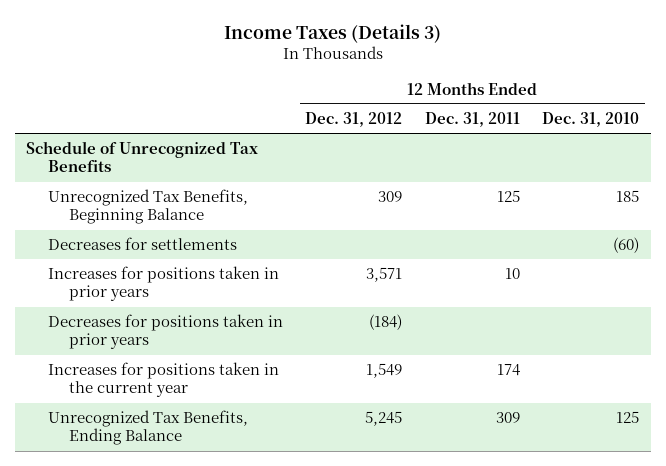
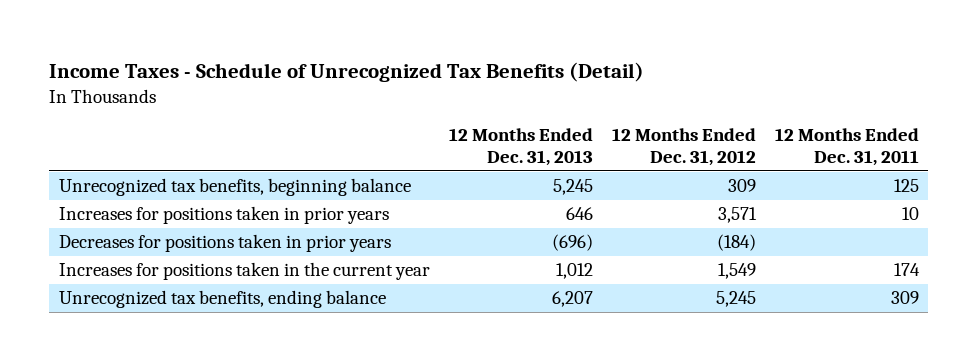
[223,23,441,43] Income Taxes (Details 3) -> [49,61,645,82] Income Taxes - Schedule of Unrecognized Tax Benefits (Detail)
[542,112,640,128] Dec. 31, 2010 -> none
none -> [448,128,593,166] 12 Months Ended Dec. 31, 2013
[26,141,259,173] Schedule of Unrecognized Tax Benefits -> none
[47,237,237,251] Decreases for settlements -> none
[47,189,248,225] Unrecognized Tax Benefits, Beginning Balance -> [58,178,411,197] Unrecognized tax benefits, beginning balance
[47,410,248,446] Unrecognized Tax Benefits, Ending Balance -> [58,290,386,309] Unrecognized tax benefits, ending balance

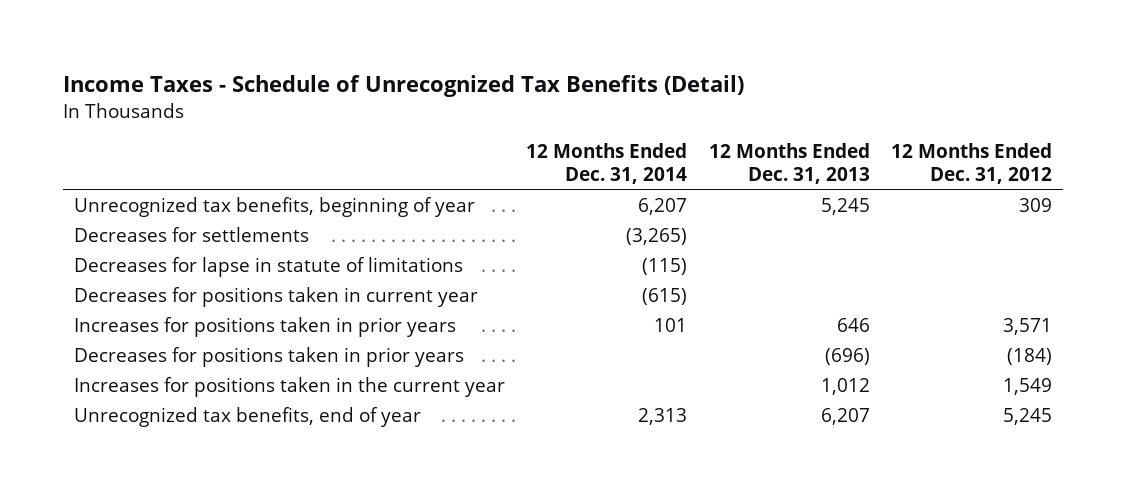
[774,128,919,166] 12 Months Ended Dec. 31, 2011 -> none
none -> [526,143,688,184] 12 Months Ended Dec. 31, 2014
[58,178,411,197] Unrecognized tax benefits, beginning balance -> [73,196,475,217] Unrecognized tax benefits, beginning of year
none -> [73,226,309,242] Decreases for settlements
none -> [73,256,463,277] Decreases for lapse in statute of limitations
none -> [73,286,478,307] Decreases for positions taken in current year
[58,290,386,309] Unrecognized tax benefits, ending balance -> [73,406,421,427] Unrecognized tax benefits, end of year

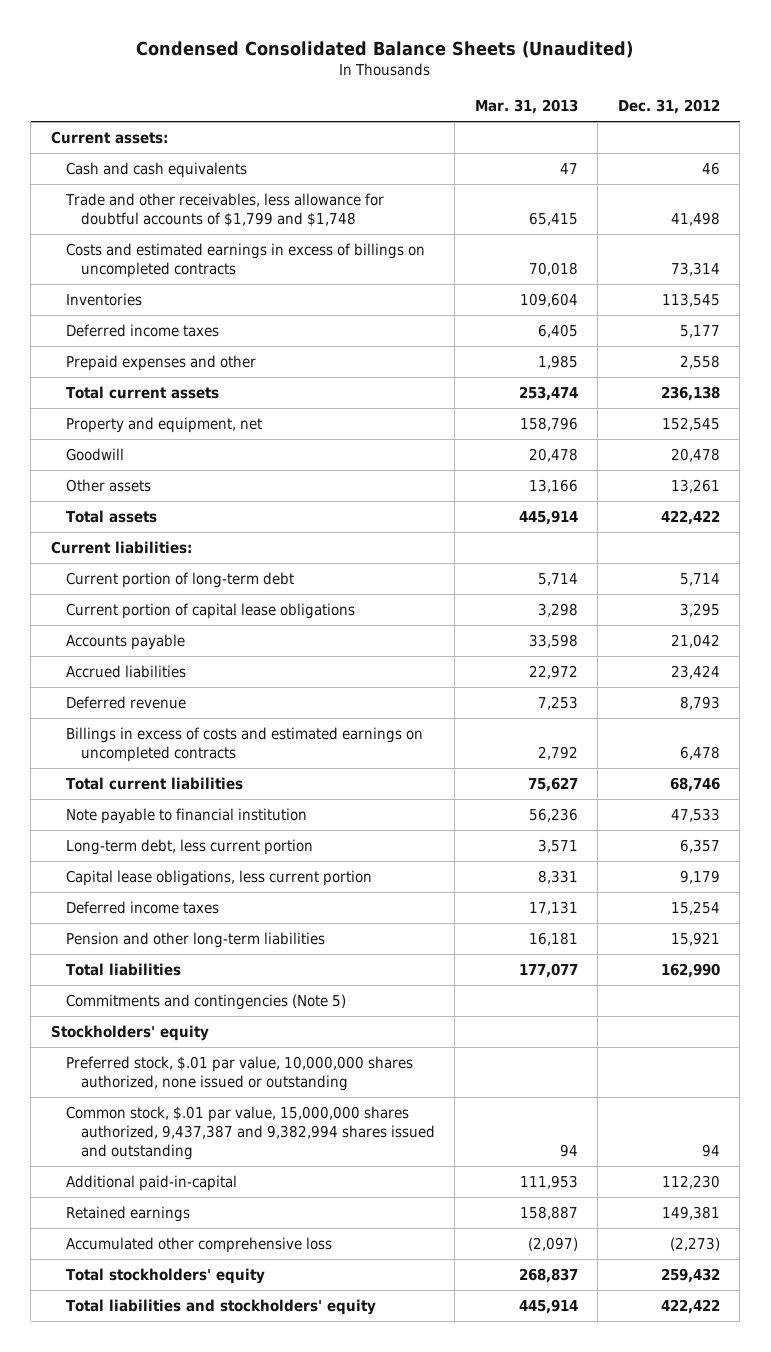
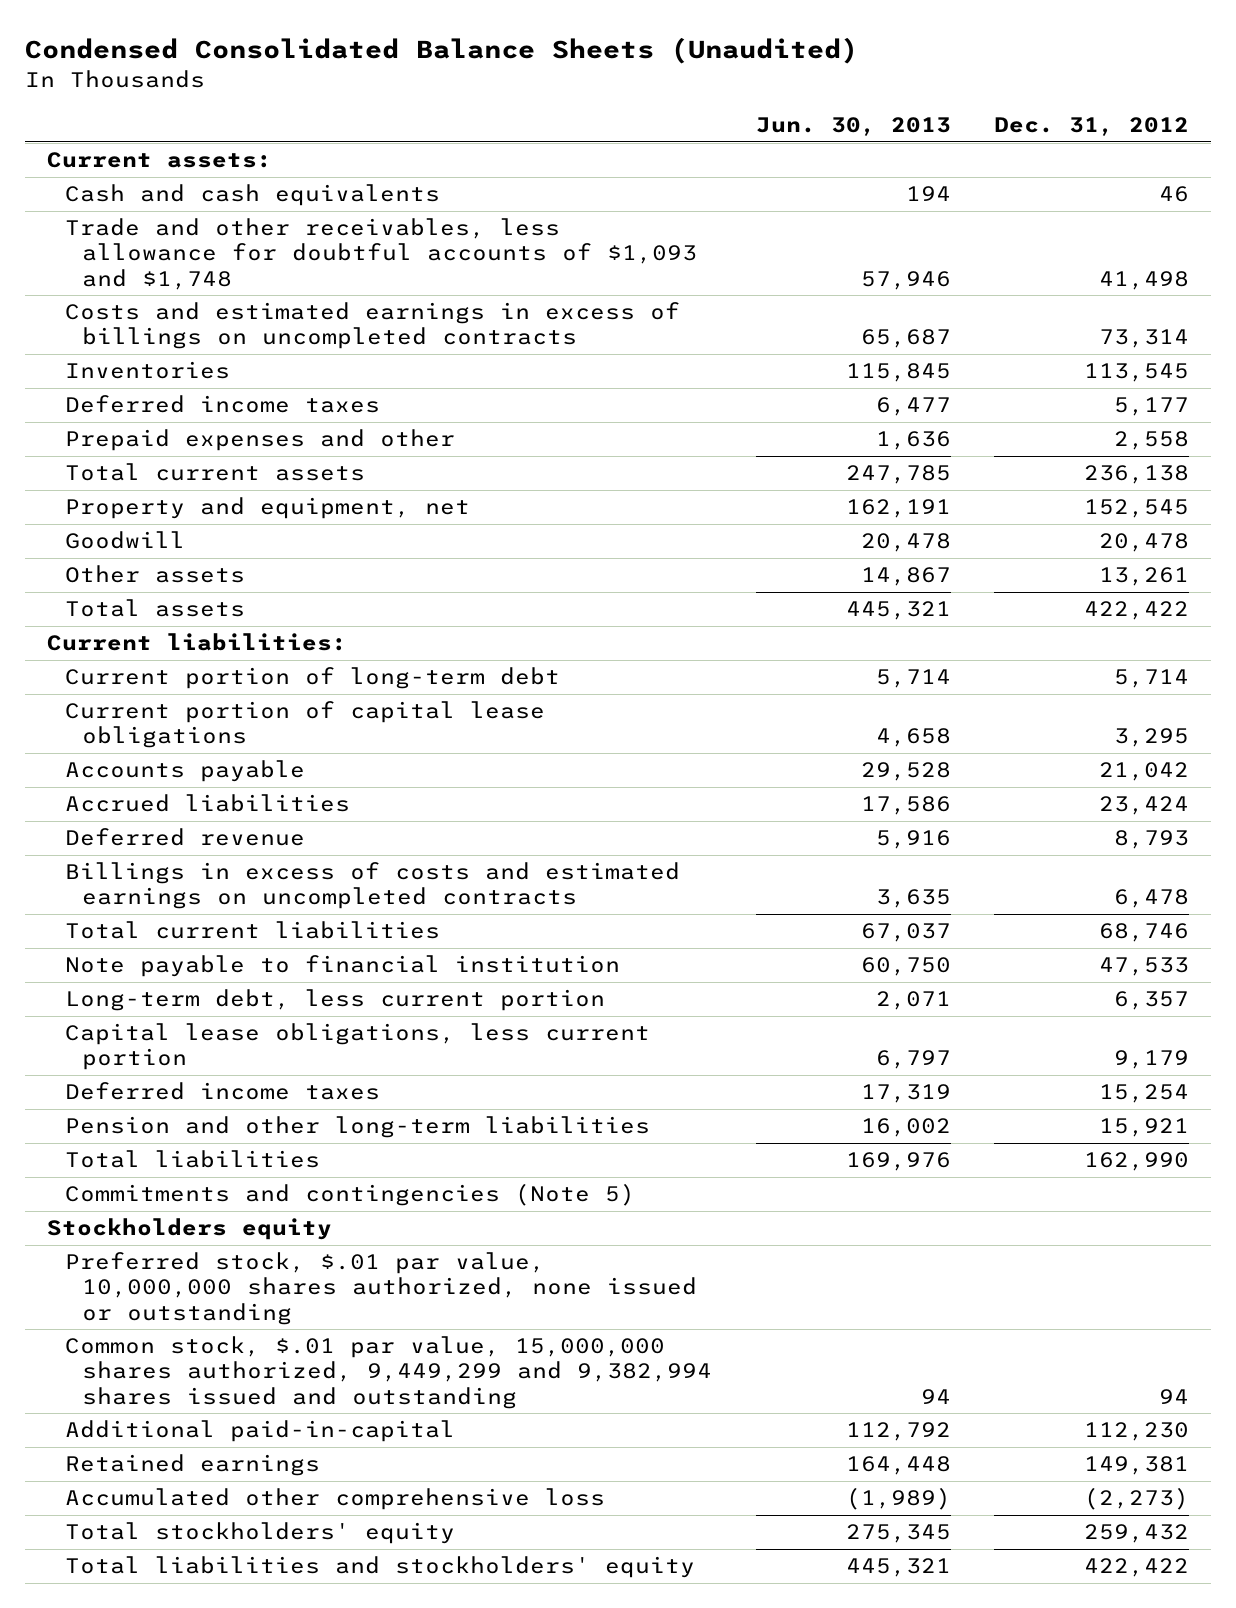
[474,99,578,115] Mar. 31, 2013 -> none
none -> [755,117,951,137] Jun. 30, 2013
[64,192,384,228] Trade and other receivables, less allowance for doubtful accounts of $1,799 and $1,748 -> [64,218,698,290] Trade and other receivables, less allowance for doubtful accounts of $1,093 and $1,748
[50,1024,209,1041] Stockholders' equity -> [46,1218,332,1241] Stockholders equity
[65,1105,435,1161] Common stock, $.01 par value, 15,000,000 shares authorized, 9,437,387 and 9,382,994 shares issued and outstanding -> [64,1336,713,1409] Common stock, $.01 par value, 15,000,000 shares authorized, 9,449,299 and 9,382,994 shares issued and outstanding

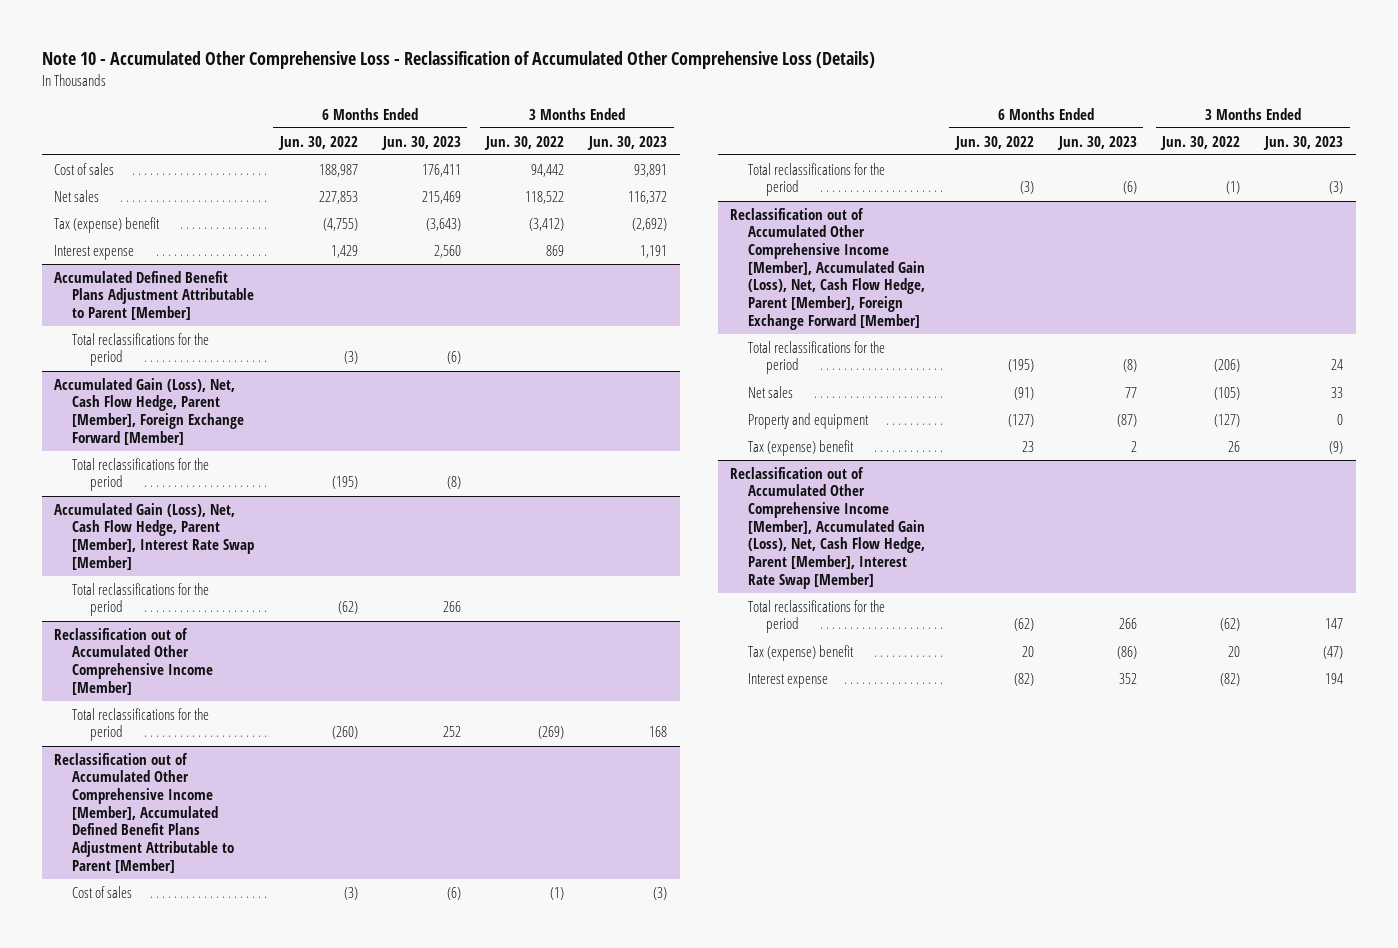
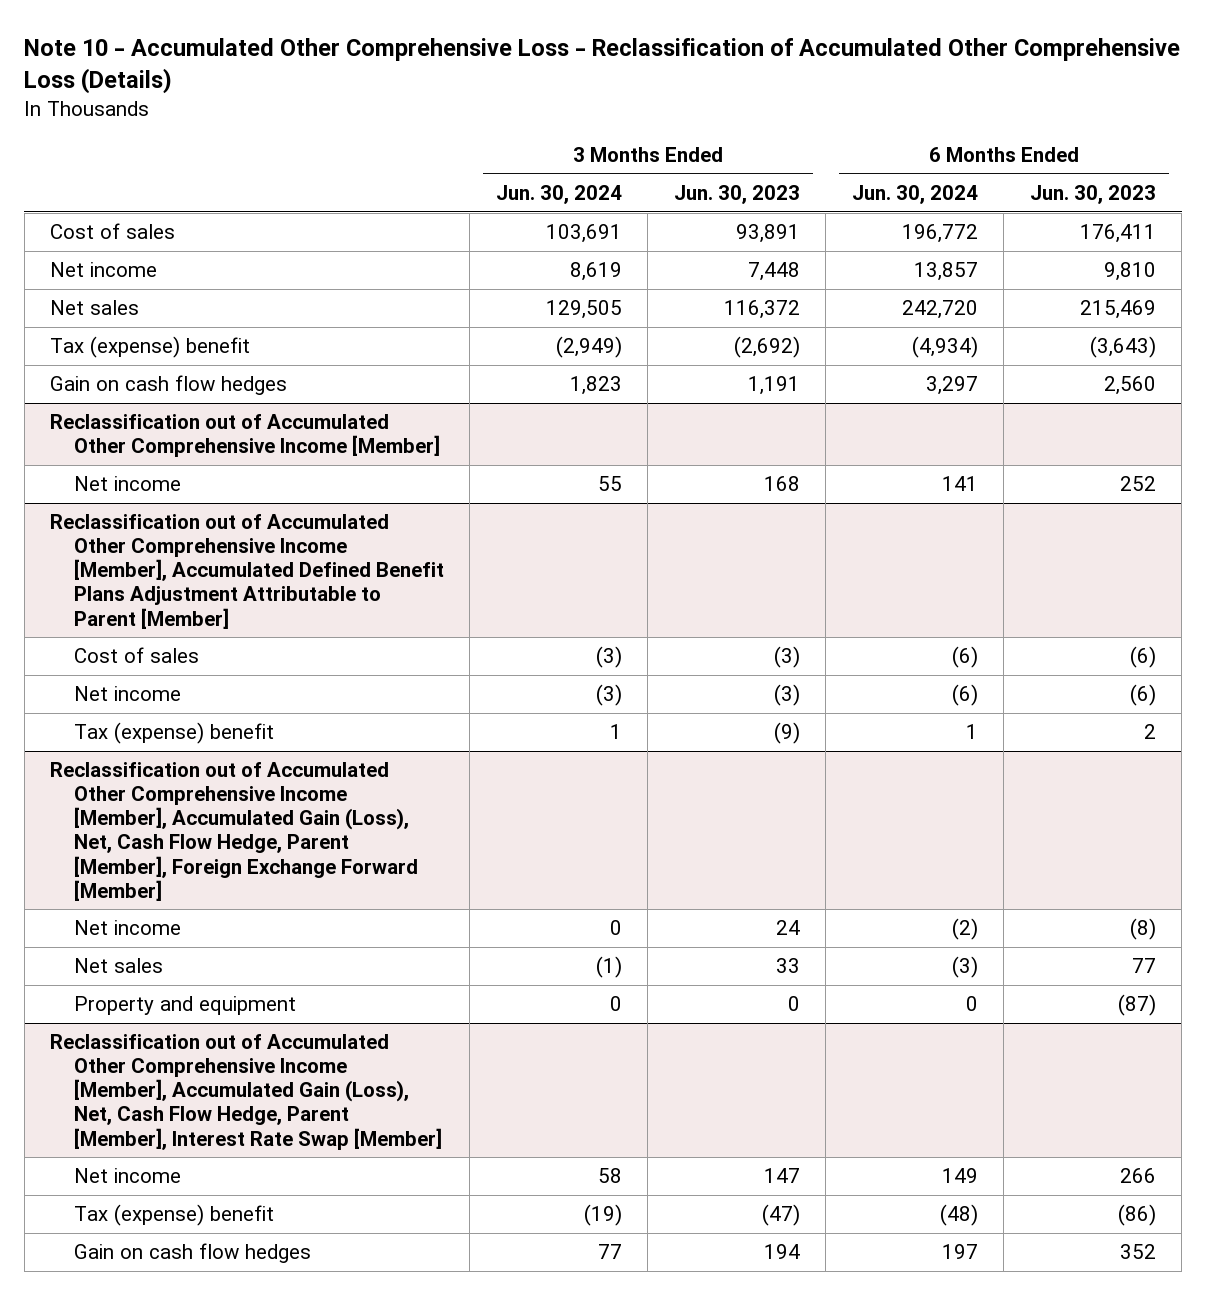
[277,135,358,150] Jun. 30, 2022 -> none
[484,135,565,150] Jun. 30, 2022 -> none
none -> [495,185,622,205] Jun. 30, 2024
none -> [851,185,978,205] Jun. 30, 2024
none -> [50,262,158,278] Net income
[54,270,255,321] Accumulated Defined Benefit Plans Adjustment Attributable to Parent [Member] -> none
[72,332,210,367] Total reclassifications for the period -> none
[54,377,245,445] Accumulated Gain (Loss), Net, Cash Flow Hedge, Parent [Member], Foreign Exchange Forward [Member] -> none
[72,457,210,492] Total reclassifications for the period -> none
[54,502,255,570] Accumulated Gain (Loss), Net, Cash Flow Hedge, Parent [Member], Interest Rate Swap [Member] -> none
[72,582,210,617] Total reclassifications for the period -> none
[54,244,135,260] Interest expense -> [50,375,288,396] Gain on cash flow hedges
[72,707,210,742] Total reclassifications for the period -> [73,476,181,492] Net income
[748,162,886,197] Total reclassifications for the period -> none
none -> [73,686,181,702] Net income
none -> [73,722,274,745] Tax (expense) benefit
[748,340,886,375] Total reclassifications for the period -> [73,920,181,936] Net income
[748,439,855,456] Tax (expense) benefit -> none
[748,599,886,634] Total reclassifications for the period -> [73,1168,181,1184] Net income
[748,672,829,688] Interest expense -> [73,1243,311,1264] Gain on cash flow hedges

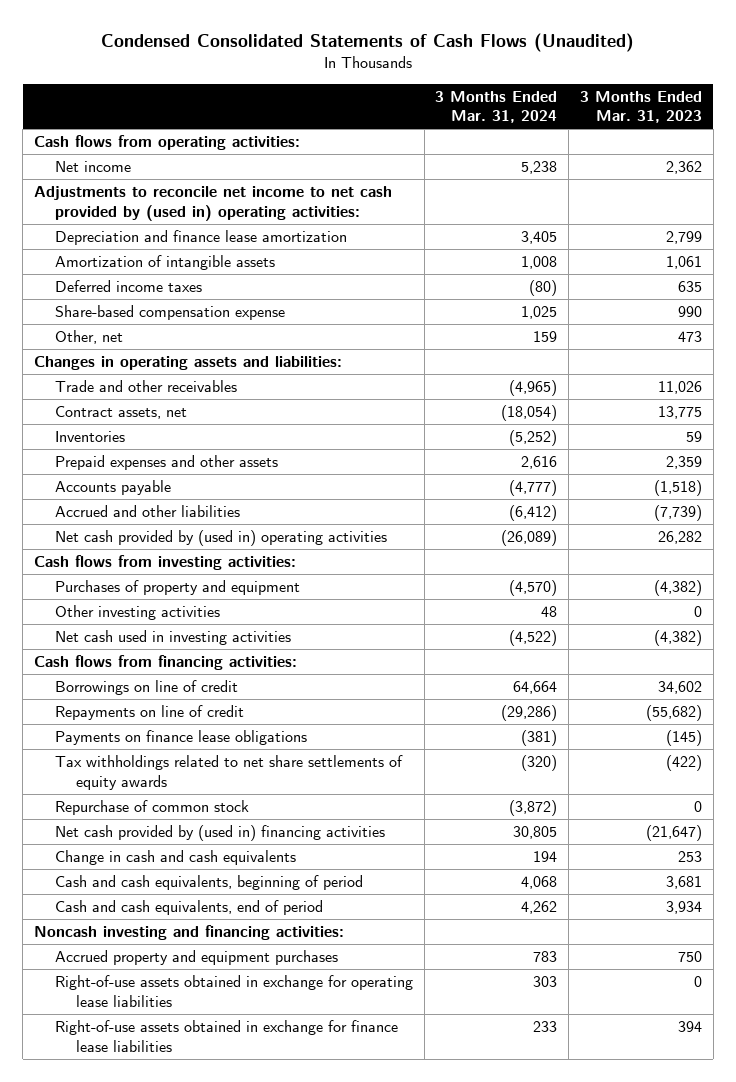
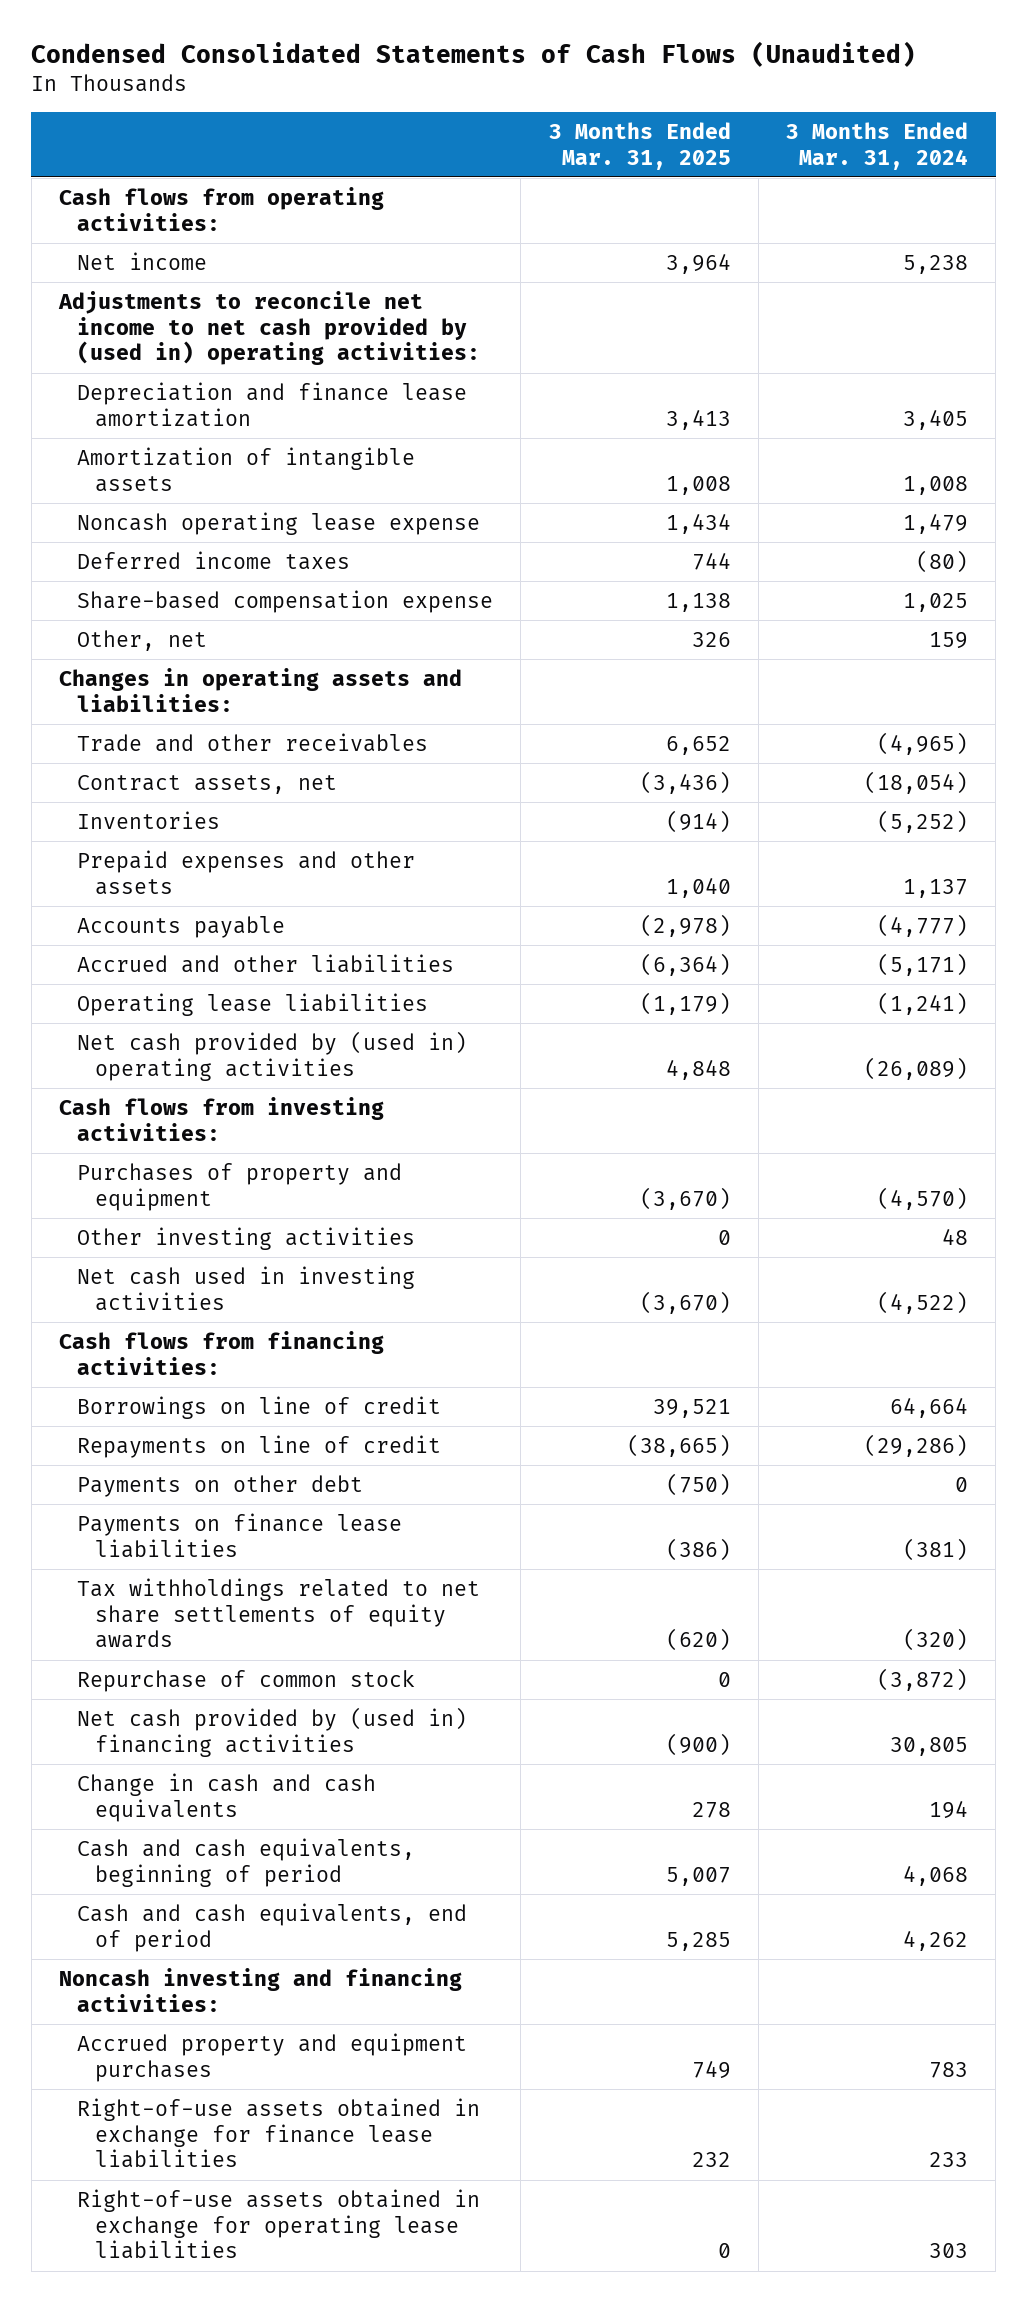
[579,90,702,124] 3 Months Ended Mar. 31, 2023 -> none
none -> [548,122,731,170] 3 Months Ended Mar. 31, 2025
none -> [77,511,481,535] Noncash operating lease expense
[521,456,558,470] 2,616 -> [903,878,969,898] 1,137
[509,505,558,522] (6,412) -> [877,952,969,976] (5,171)
none -> [77,992,429,1016] Operating lease liabilities
none -> [77,1474,364,1497] Payments on other debt
[54,730,307,746] Payments on finance lease obligations -> [77,1512,403,1558] Payments on finance lease liabilities
[54,975,413,1007] Right-of-use assets obtained in exchange for operating lease liabilities -> [77,2188,481,2260] Right-of-use assets obtained in exchange for operating lease liabilities

